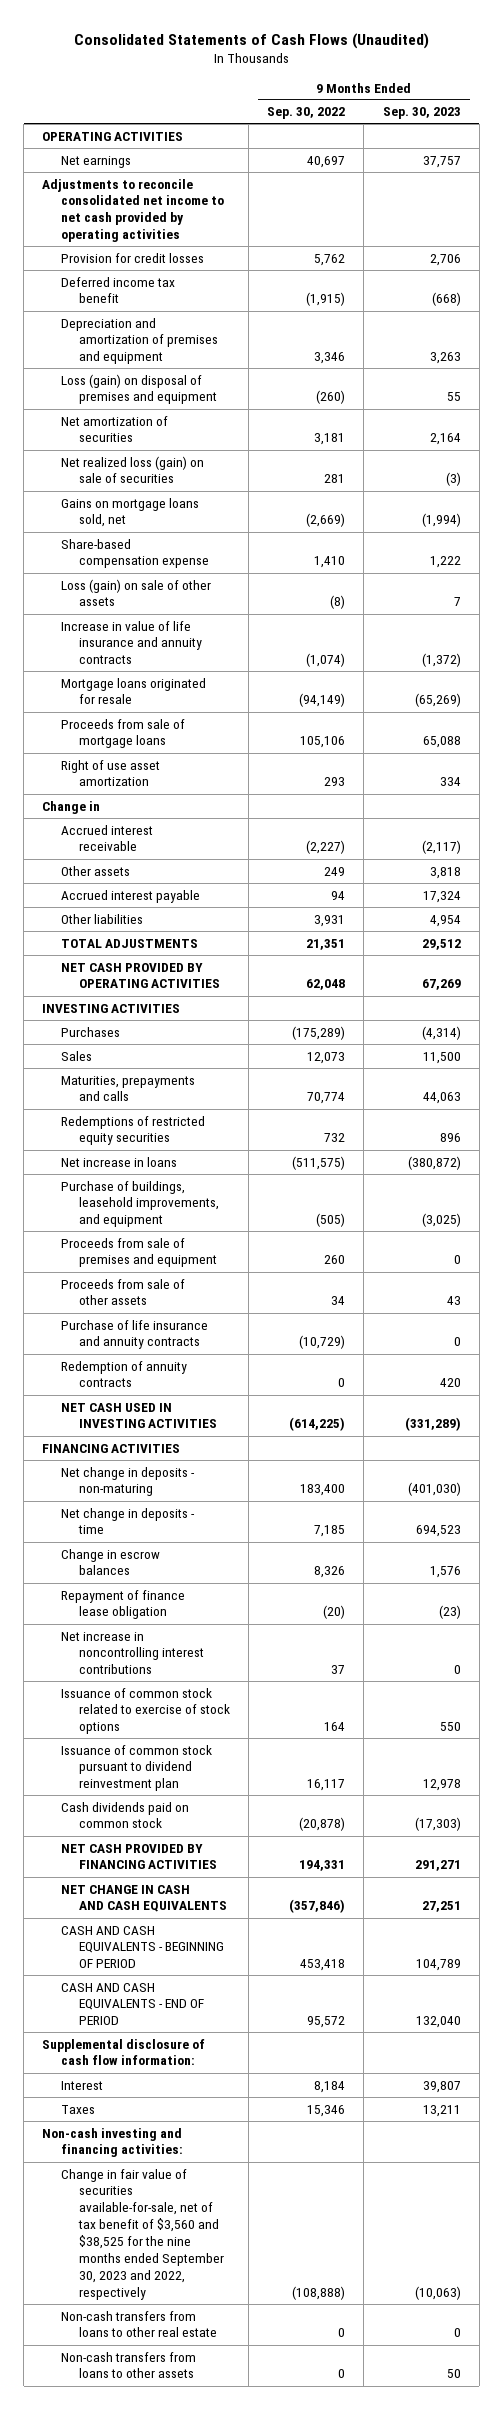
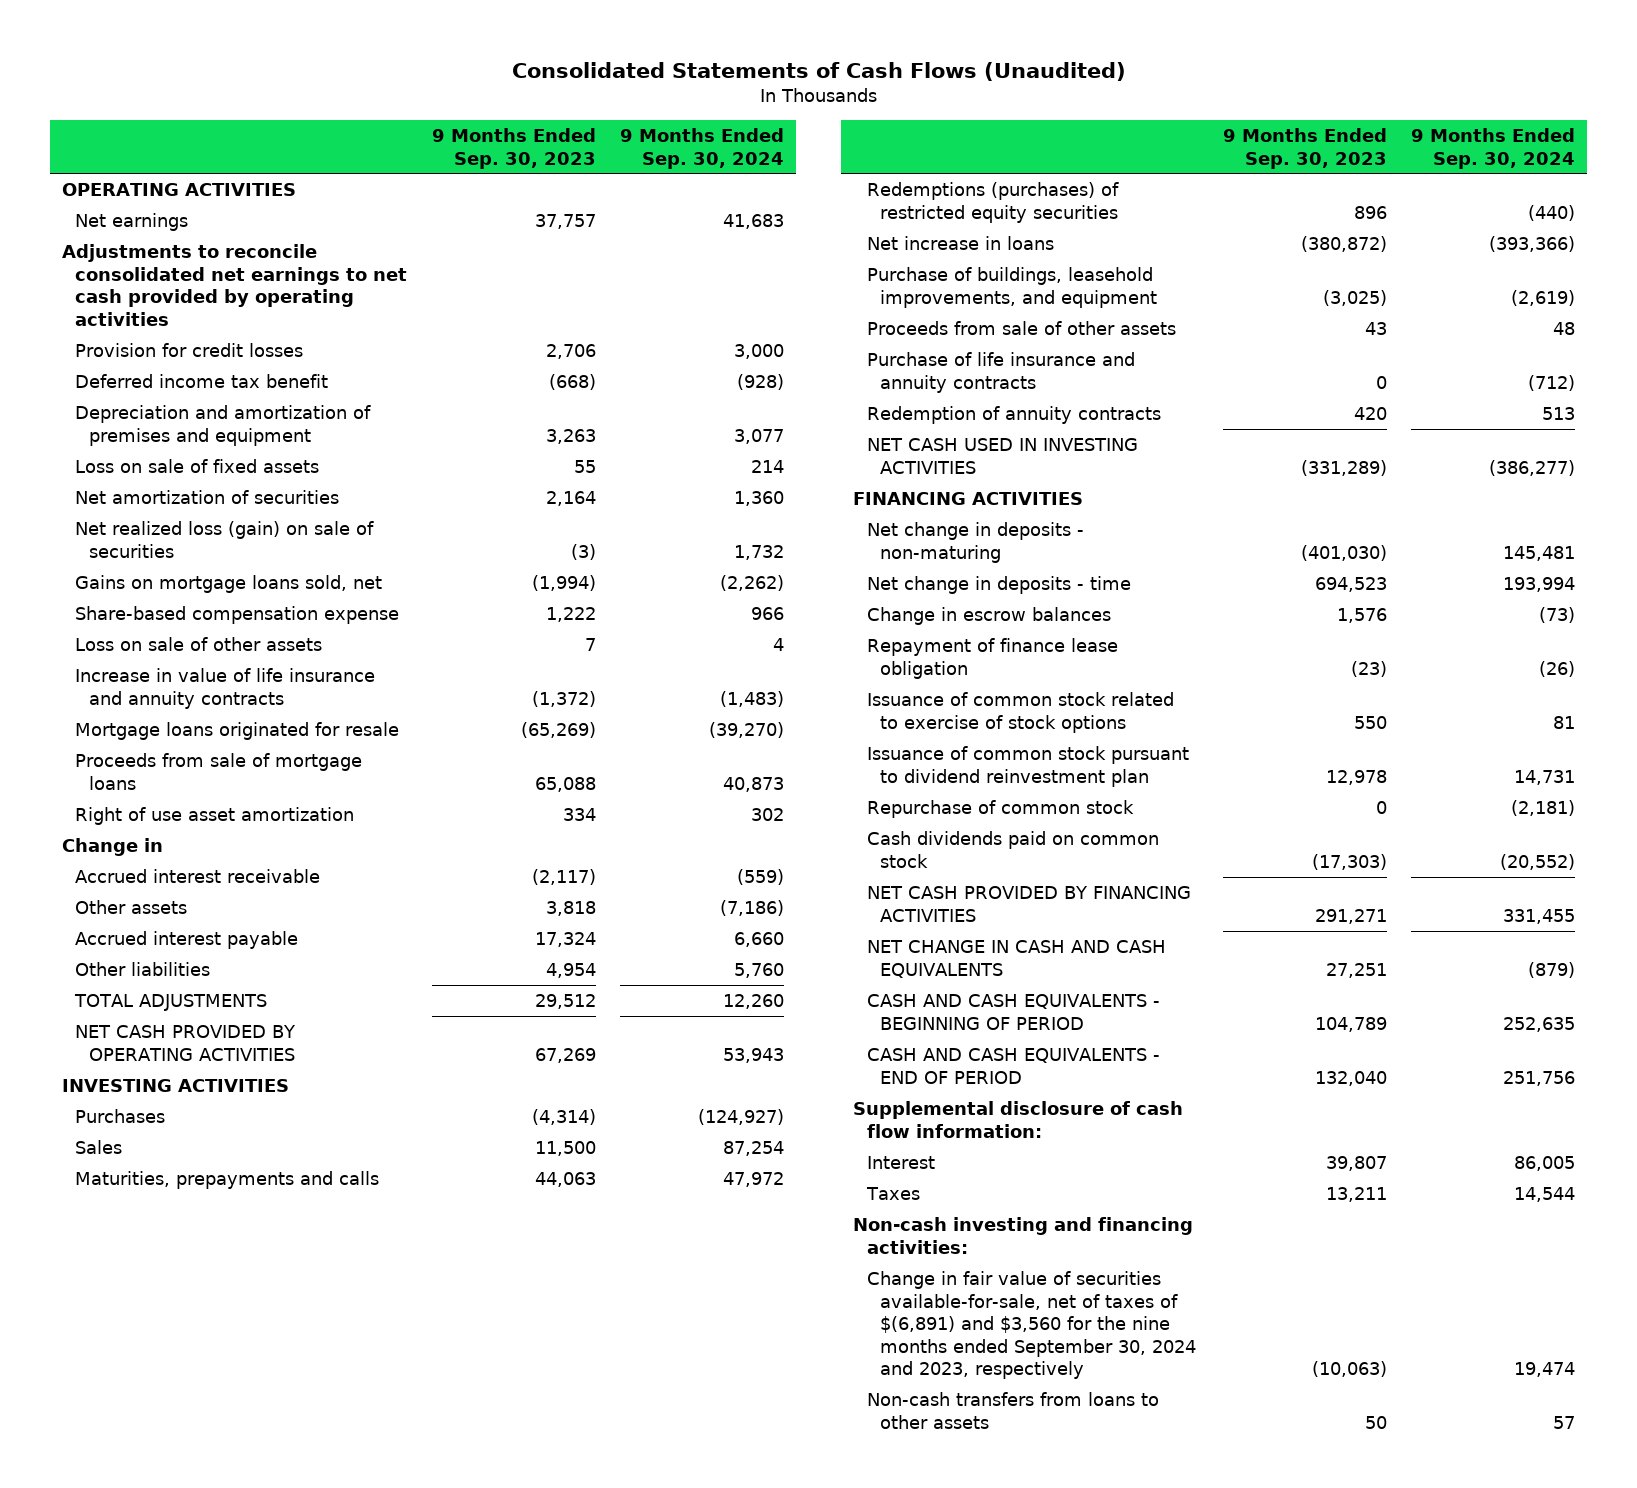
[267,107,346,120] Sep. 30, 2022 -> none
none -> [620,127,785,169] 9 Months Ended Sep. 30, 2024
[42,178,224,243] Adjustments to reconcile consolidated net income to net cash provided by operating activities -> [62,244,408,326] Adjustments to reconcile consolidated net earnings to net cash provided by operating activities
[60,373,217,405] Loss (gain) on disposal of premises and equipment -> [75,459,320,474] Loss on sale of fixed assets
[60,578,211,607] Loss (gain) on sale of other assets -> [75,637,323,652] Loss on sale of other assets
[60,1115,205,1146] Redemptions of restricted equity securities -> [866,182,1119,223] Redemptions (purchases) of restricted equity securities
[60,1237,217,1268] Proceeds from sale of premises and equipment -> none
[60,1631,204,1675] Net increase in noncontrolling interest contributions -> none
none -> [866,800,1134,819] Repurchase of common stock
[60,2310,217,2338] Non-cash transfers from loans to other real estate -> none
[60,2168,224,2301] Change in fair value of securities available-for-sale, net of tax benefit of $3,560 and $38,525 for the nine months ended September 30, 2023 and 2022, respectively -> [866,1271,1196,1380] Change in fair value of securities available-for-sale, net of taxes of $(6,891) and $3,560 for the nine months ended September 30, 2024 and 2023, respectively

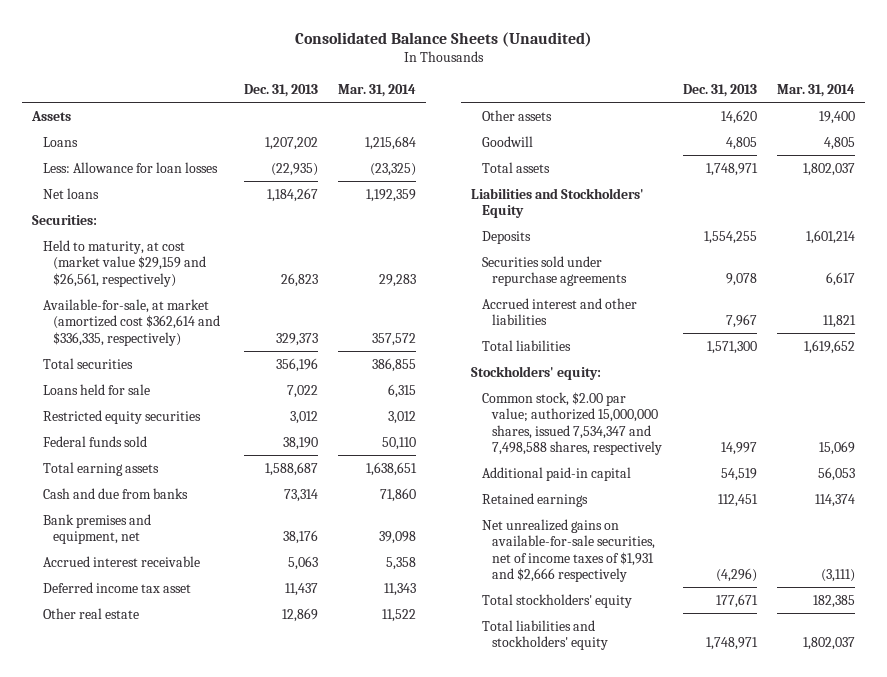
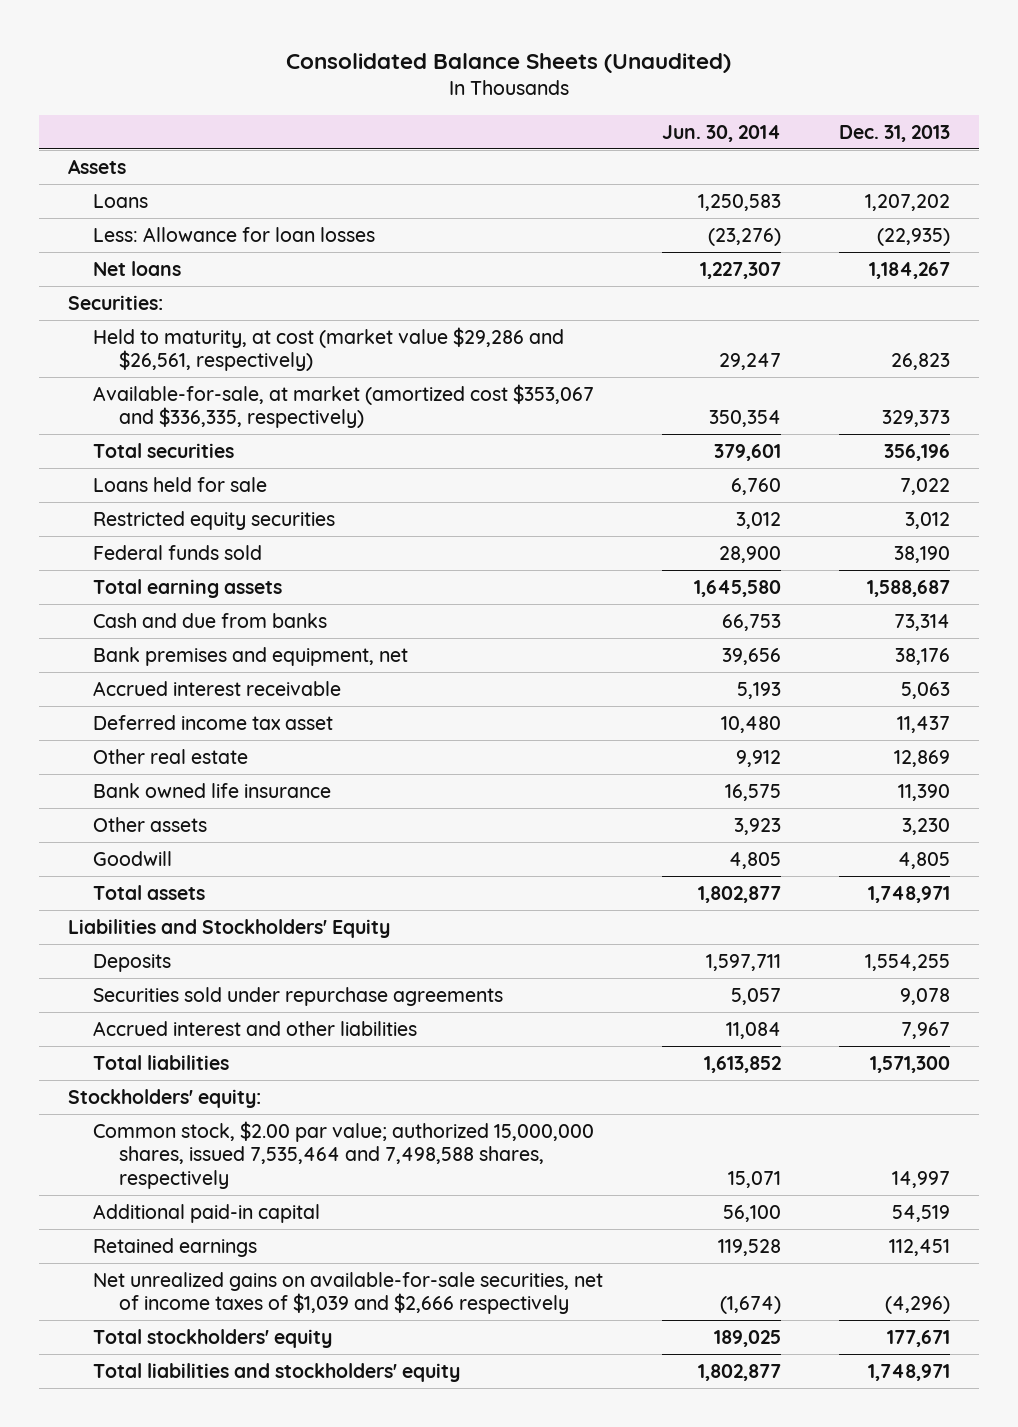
[338,83,417,97] Mar. 31, 2014 -> none
none -> [661,124,781,142] Jun. 30, 2014
[42,239,207,287] Held to maturity, at cost (market value $29,159 and $26,561, respectively) -> [93,326,565,372] Held to maturity, at cost (market value $29,286 and $26,561, respectively)
[42,298,221,346] Available-for-sale, at market (amortized cost $362,614 and $336,335, respectively) -> [93,383,595,429] Available-for-sale, at market (amortized cost $353,067 and $336,335, respectively)
none -> [93,782,332,798] Bank owned life insurance
[720,109,757,124] 14,620 -> [901,817,950,835] 3,230
[481,391,663,456] Common stock, $2.00 par value; authorized 15,000,000 shares, issued 7,534,347 and 7,498,588 shares, respectively -> [93,1120,595,1189] Common stock, $2.00 par value; authorized 15,000,000 shares, issued 7,535,464 and 7,498,588 shares, respectively
[481,518,656,583] Net unrealized gains on available-for-sale securities, net of income taxes of $1,931 and $2,666 respectively -> [93,1271,604,1315] Net unrealized gains on available-for-sale securities, net of income taxes of $1,039 and $2,666 respectively

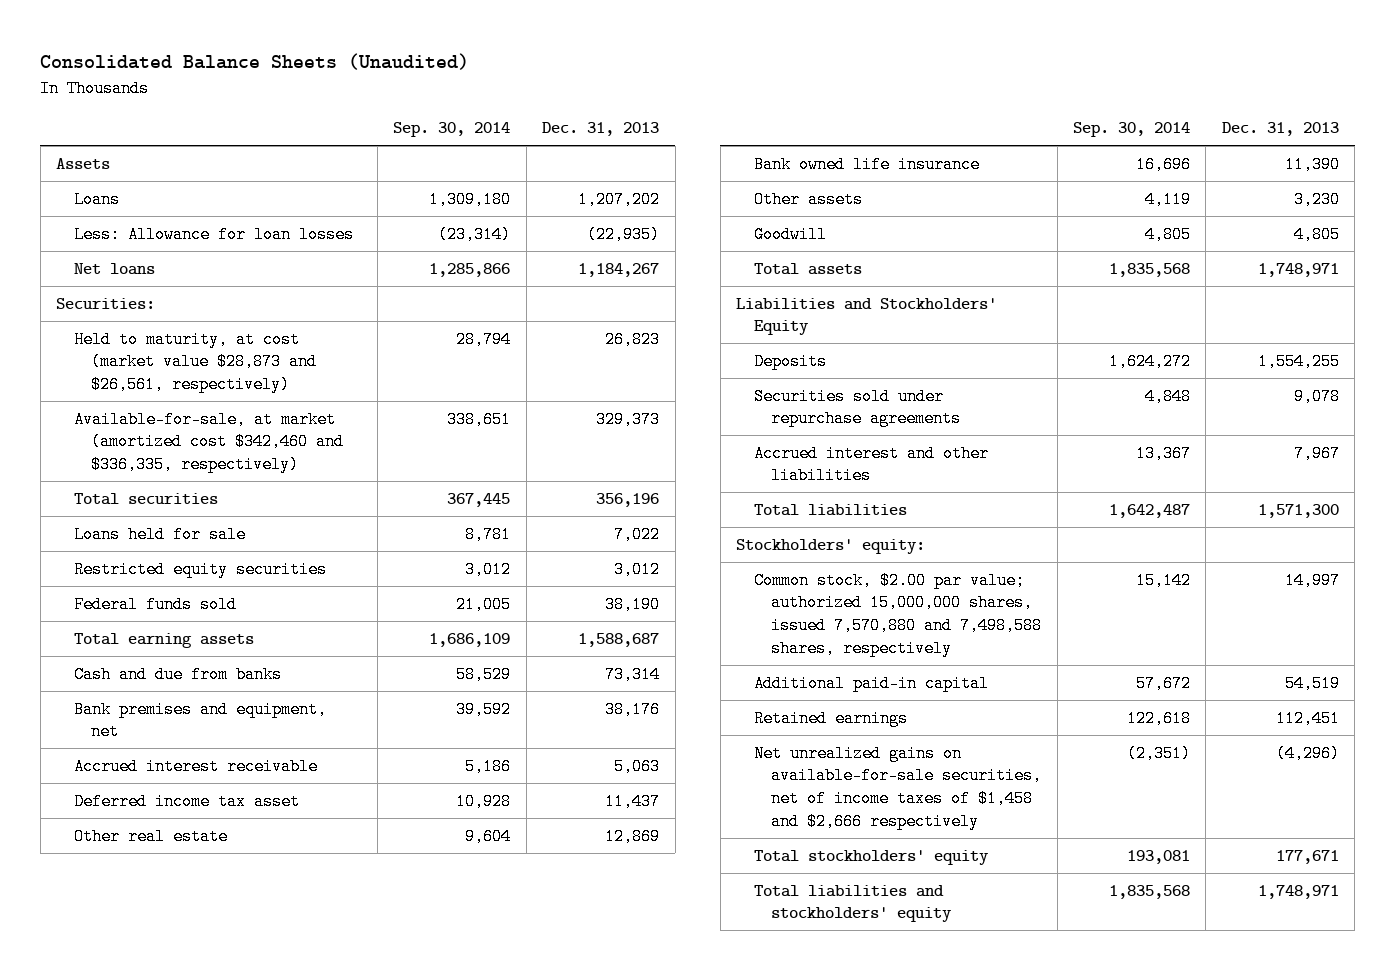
[661,124,781,142] Jun. 30, 2014 -> none
none -> [393,122,511,138] Sep. 30, 2014
[93,326,565,372] Held to maturity, at cost (market value $29,286 and $26,561, respectively) -> [73,330,318,394] Held to maturity, at cost (market value $28,873 and $26,561, respectively)
[93,383,595,429] Available-for-sale, at market (amortized cost $353,067 and $336,335, respectively) -> [73,410,345,474] Available-for-sale, at market (amortized cost $342,460 and $336,335, respectively)
[93,1120,595,1189] Common stock, $2.00 par value; authorized 15,000,000 shares, issued 7,535,464 and 7,498,588 shares, respectively -> [753,571,1043,657] Common stock, $2.00 par value; authorized 15,000,000 shares, issued 7,570,880 and 7,498,588 shares, respectively
[93,1271,604,1315] Net unrealized gains on available-for-sale securities, net of income taxes of $1,039 and $2,666 respectively -> [753,744,1043,830] Net unrealized gains on available-for-sale securities, net of income taxes of $1,458 and $2,666 respectively

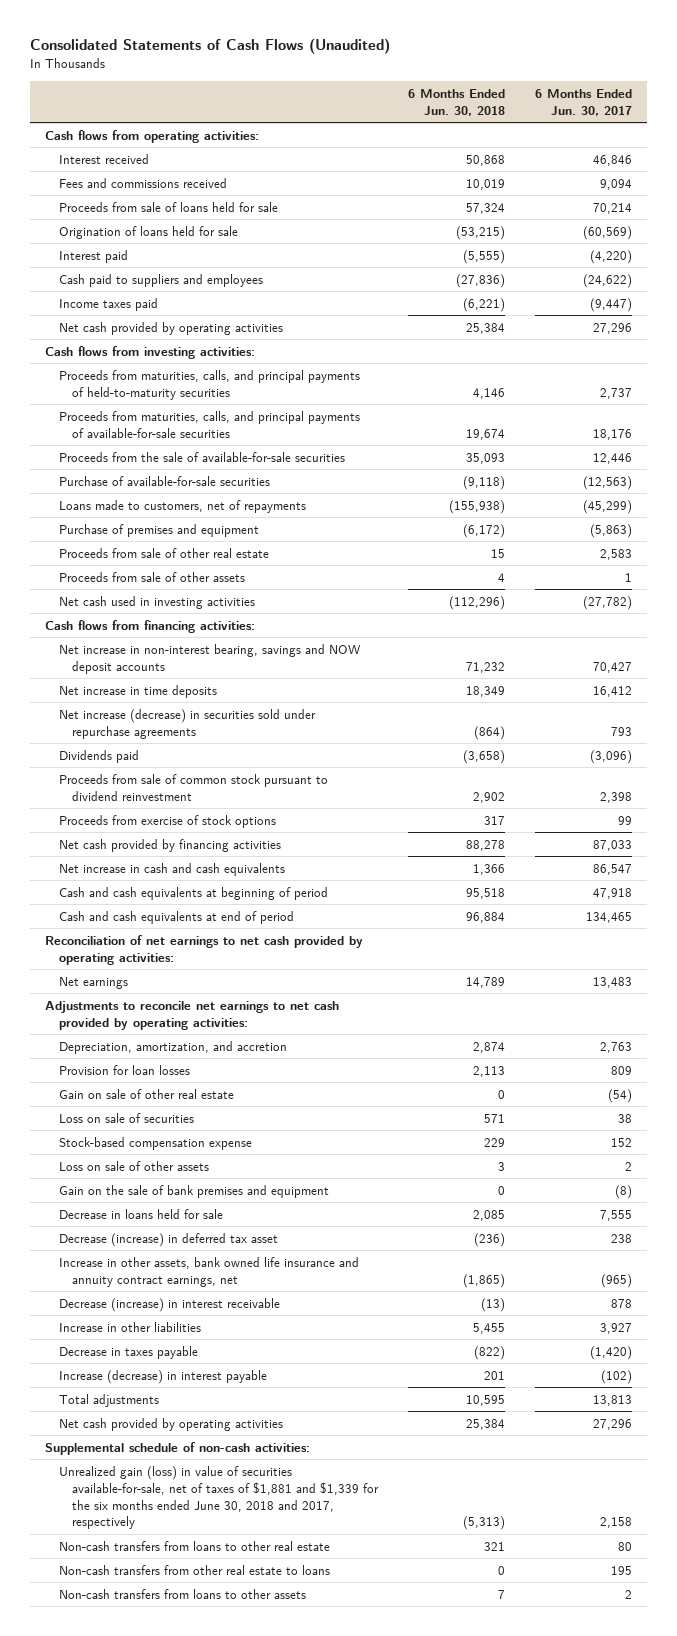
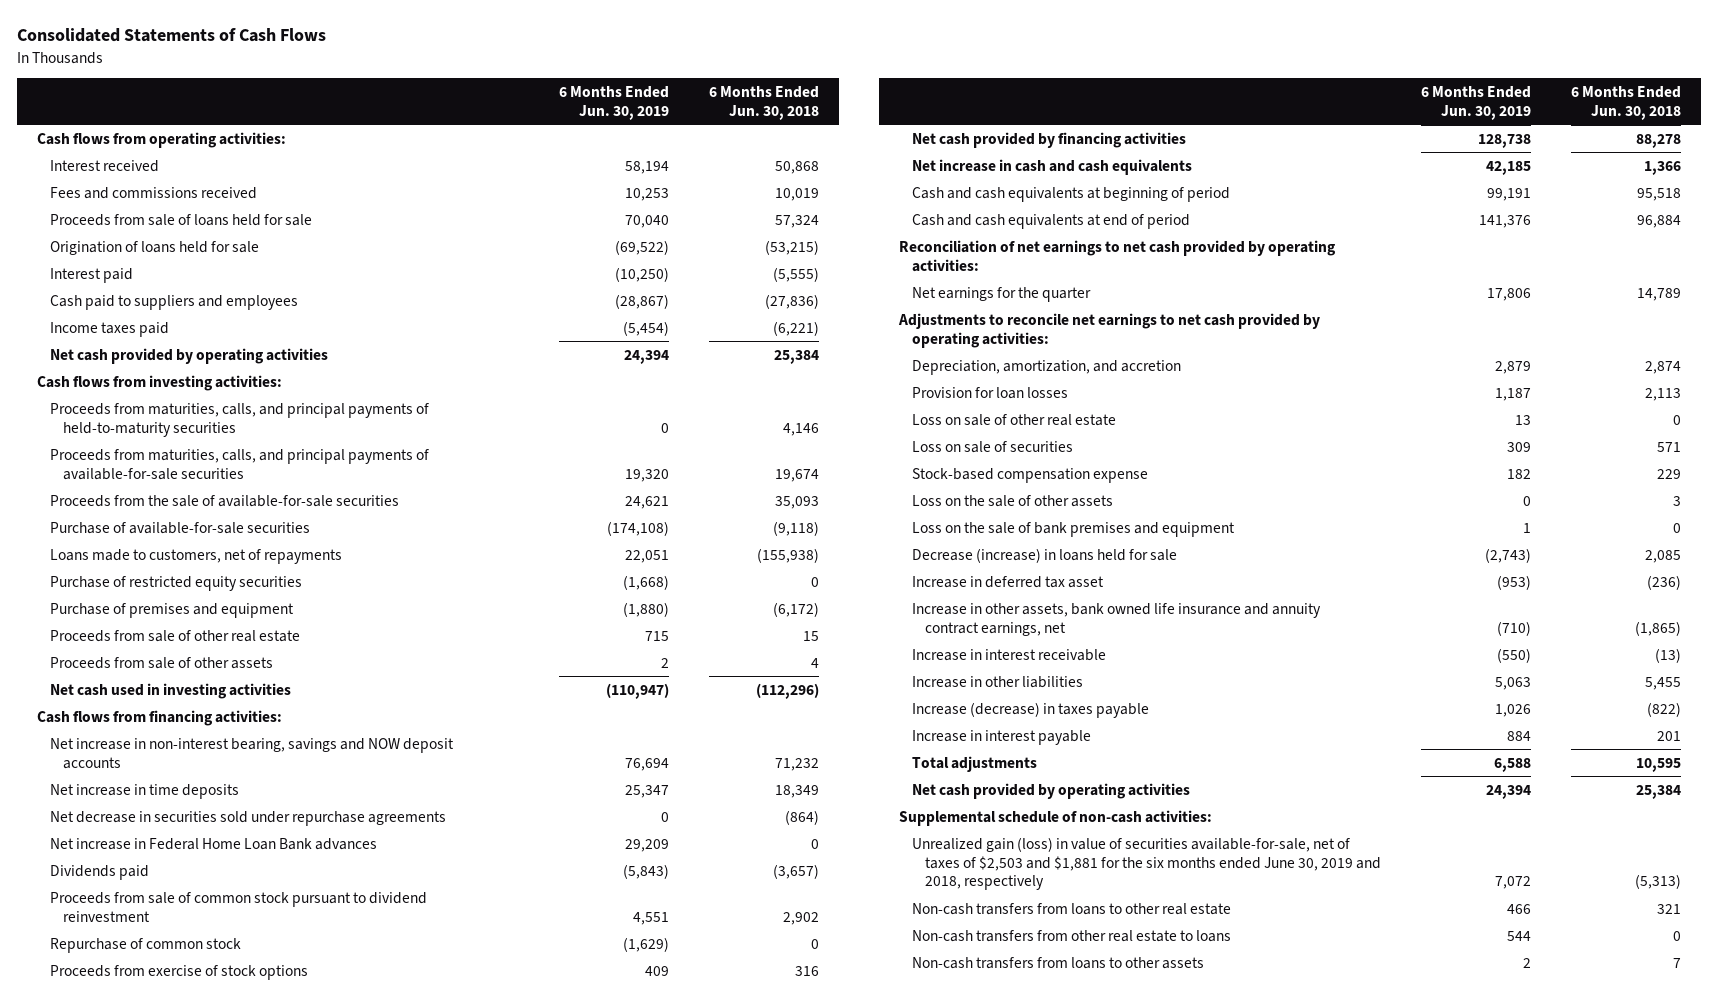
[29,38,390,55] Consolidated Statements of Cash Flows (Unaudited) -> [16,28,326,43] Consolidated Statements of Cash Flows
[535,88,633,116] 6 Months Ended Jun. 30, 2017 -> none
none -> [559,85,670,120] 6 Months Ended Jun. 30, 2019
none -> [50,575,303,591] Purchase of restricted equity securities
[58,708,316,739] Net increase (decrease) in securities sold under repurchase agreements -> [50,810,447,826] Net decrease in securities sold under repurchase agreements
none -> [50,837,378,850] Net increase in Federal Home Loan Bank advances
[463,749,506,764] (3,658) -> [773,863,820,879] (3,657)
none -> [50,937,242,953] Repurchase of common stock
[484,815,506,825] 317 -> [795,965,820,976] 316
[58,976,128,989] Net earnings -> [912,286,1092,302] Net earnings for the quarter
[58,1088,234,1099] Gain on sale of other real estate -> [912,413,1117,426] Loss on sale of other real estate
[58,1160,209,1171] Loss on sale of other assets -> [912,494,1114,507] Loss on the sale of other assets
[58,1184,329,1198] Gain on the sale of bank premises and equipment -> [912,521,1236,537] Loss on the sale of bank premises and equipment
[58,1208,223,1219] Decrease in loans held for sale -> [912,547,1178,563] Decrease (increase) in loans held for sale
[58,1232,278,1247] Decrease (increase) in deferred tax asset -> [912,575,1105,588] Increase in deferred tax asset
[58,1297,280,1312] Decrease (increase) in interest receivable -> [912,648,1107,661] Increase in interest receivable
[58,1345,198,1359] Decrease in taxes payable -> [912,701,1150,718] Increase (decrease) in taxes payable
[58,1369,267,1384] Increase (decrease) in interest payable -> [912,729,1092,745] Increase in interest payable
[58,1465,380,1530] Unrealized gain (loss) in value of securities available-for-sale, net of taxes of $1,881 and $1,339 for the six months ended June 30, 2018 and 2017, respectively -> [912,836,1382,891] Unrealized gain (loss) in value of securities available-for-sale, net of taxes of $2,503 and $1,881 for the six months ended June 30, 2019 and 2018, respectively

